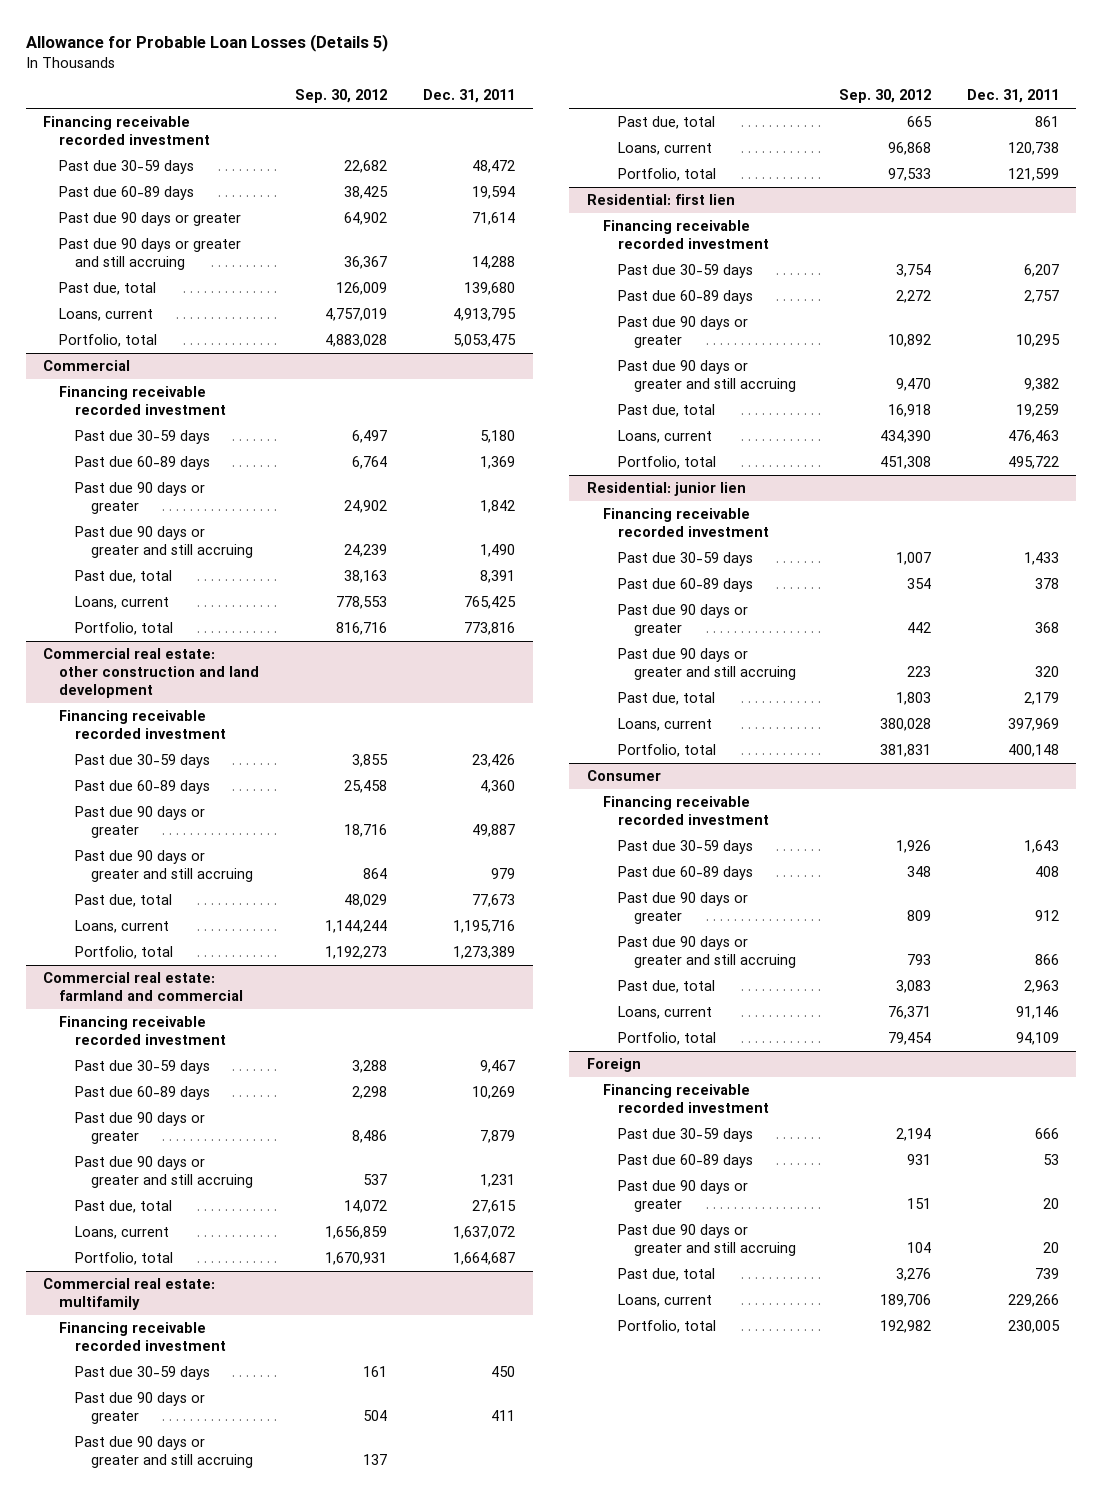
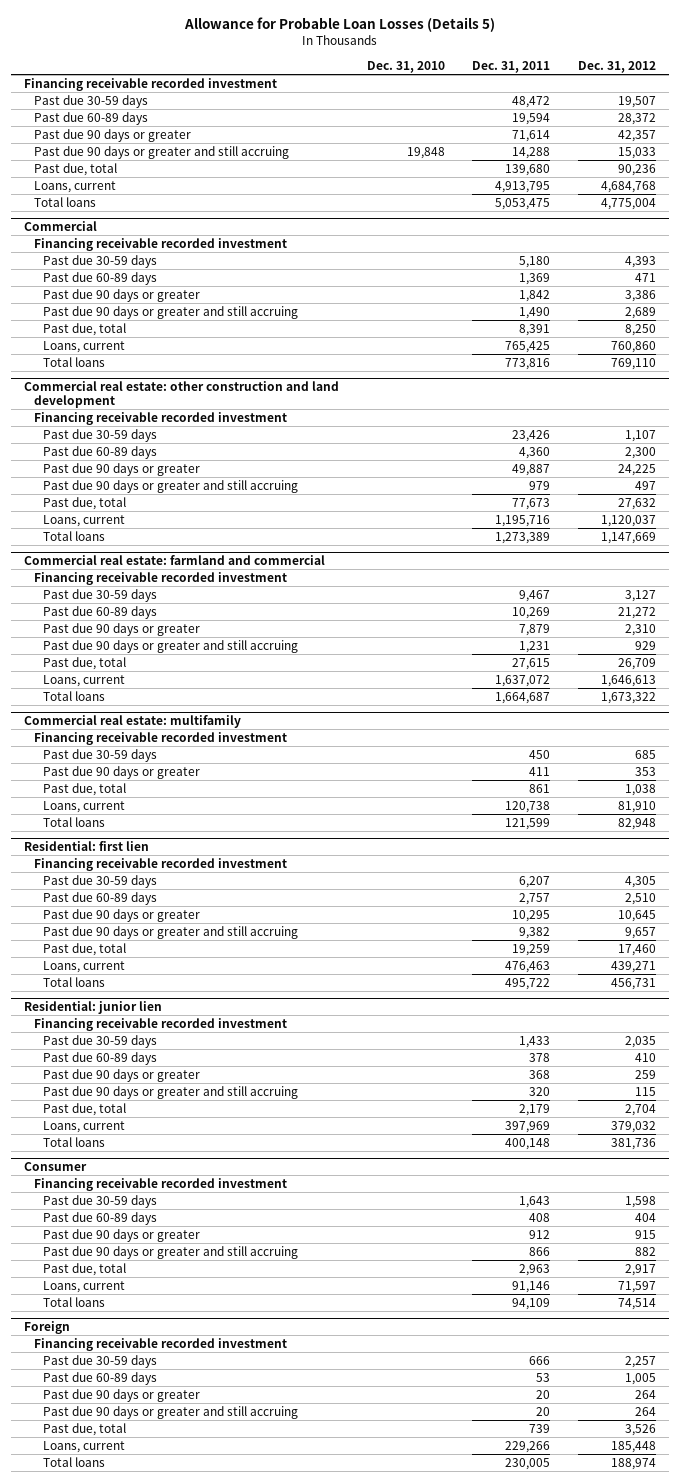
[295,89,388,104] Sep. 30, 2012 -> none
none -> [366,60,445,73] Dec. 31, 2010
none -> [577,60,656,73] Dec. 31, 2012
[59,334,158,348] Portfolio, total -> [33,196,96,207] Total loans
[74,622,173,636] Portfolio, total -> [42,356,105,367] Total loans
[74,946,173,960] Portfolio, total -> [42,530,105,541] Total loans
[74,1252,173,1266] Portfolio, total -> [42,690,105,701] Total loans
[74,1436,253,1469] Past due 90 days or greater and still accruing -> none
[618,168,717,182] Portfolio, total -> [42,816,105,827] Total loans
[618,456,717,470] Portfolio, total -> [42,976,105,987] Total loans
[618,744,717,758] Portfolio, total -> [42,1136,105,1147] Total loans
[618,1032,717,1046] Portfolio, total -> [42,1296,105,1307] Total loans
[618,1320,717,1334] Portfolio, total -> [42,1456,105,1467] Total loans

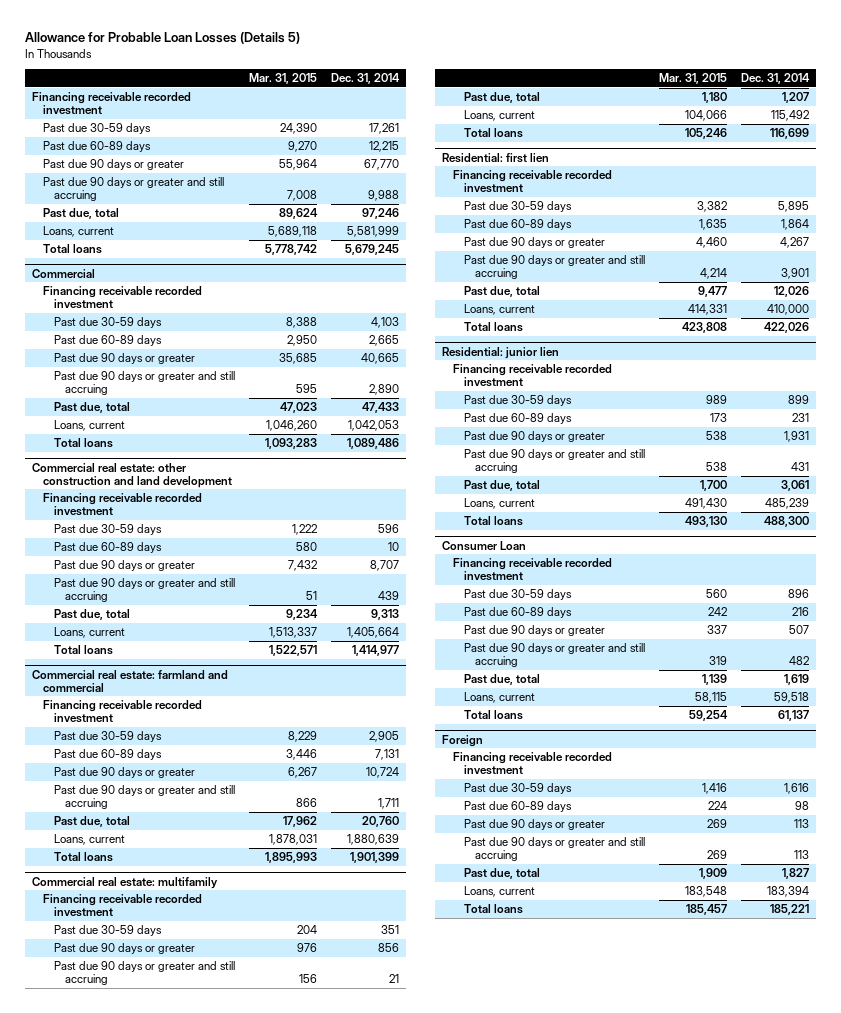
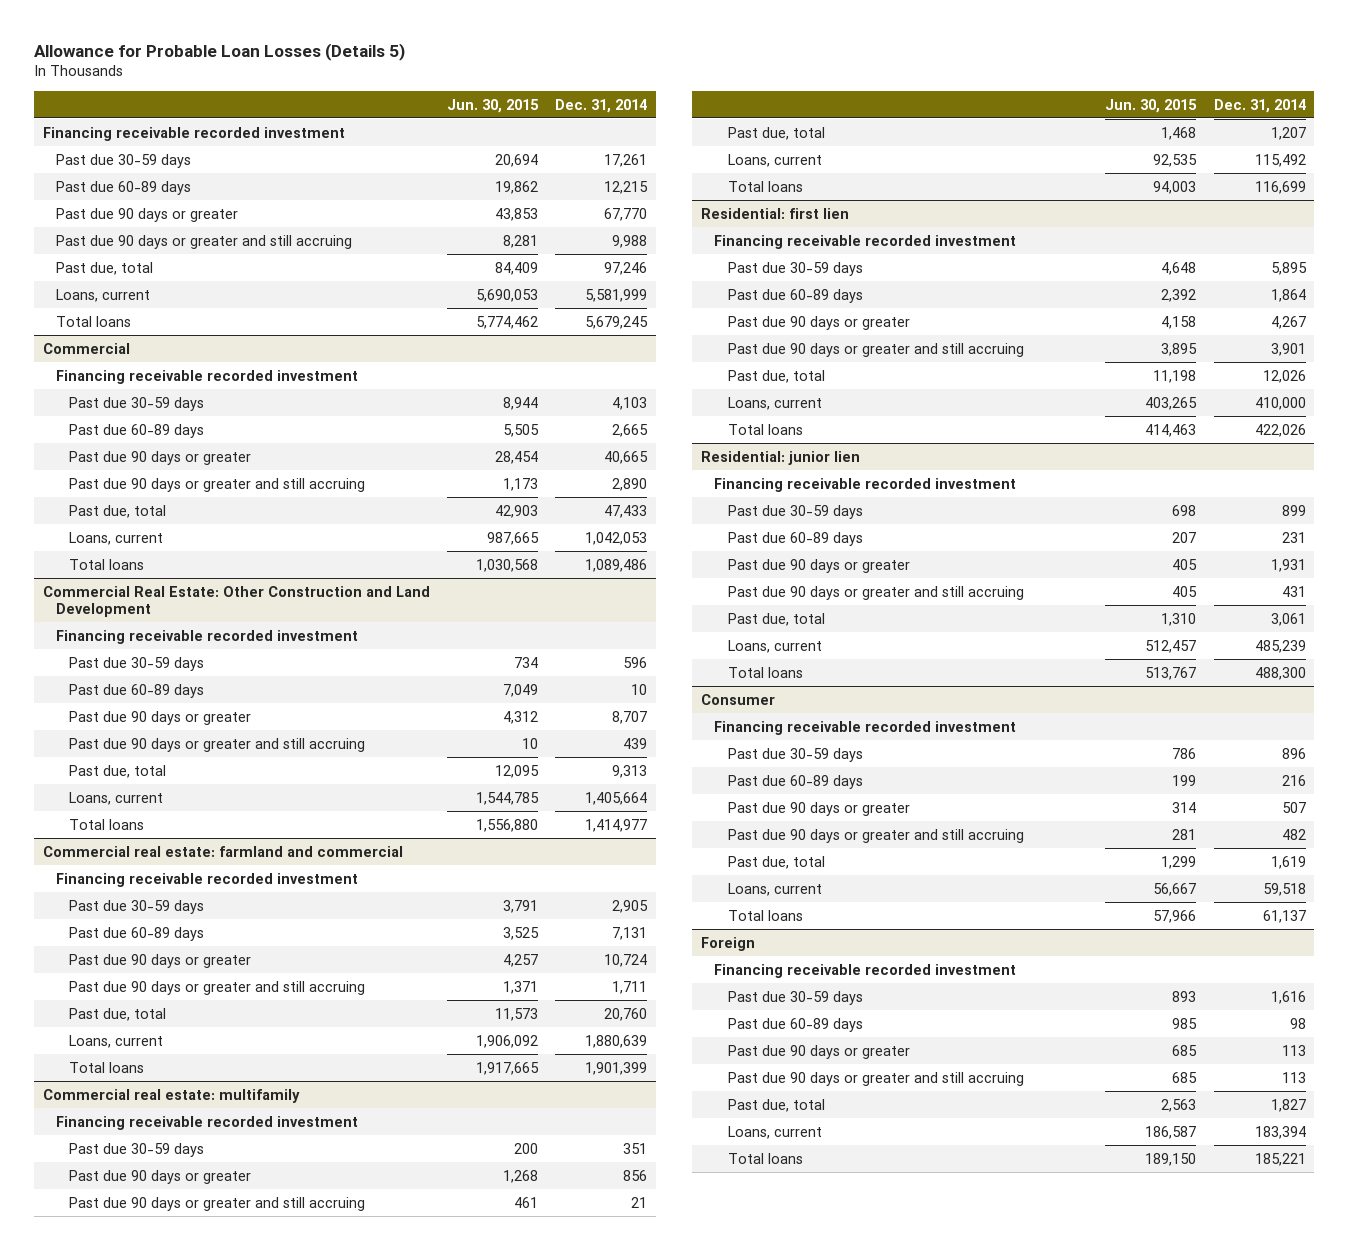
[249,73,318,85] Mar. 31, 2015 -> none
none -> [446,98,539,113] Jun. 30, 2015
[31,462,232,488] Commercial real estate: other construction and land development -> [42,585,430,617] Commercial Real Estate: Other Construction and Land Development
[441,540,526,551] Consumer Loan -> [701,693,776,705] Consumer

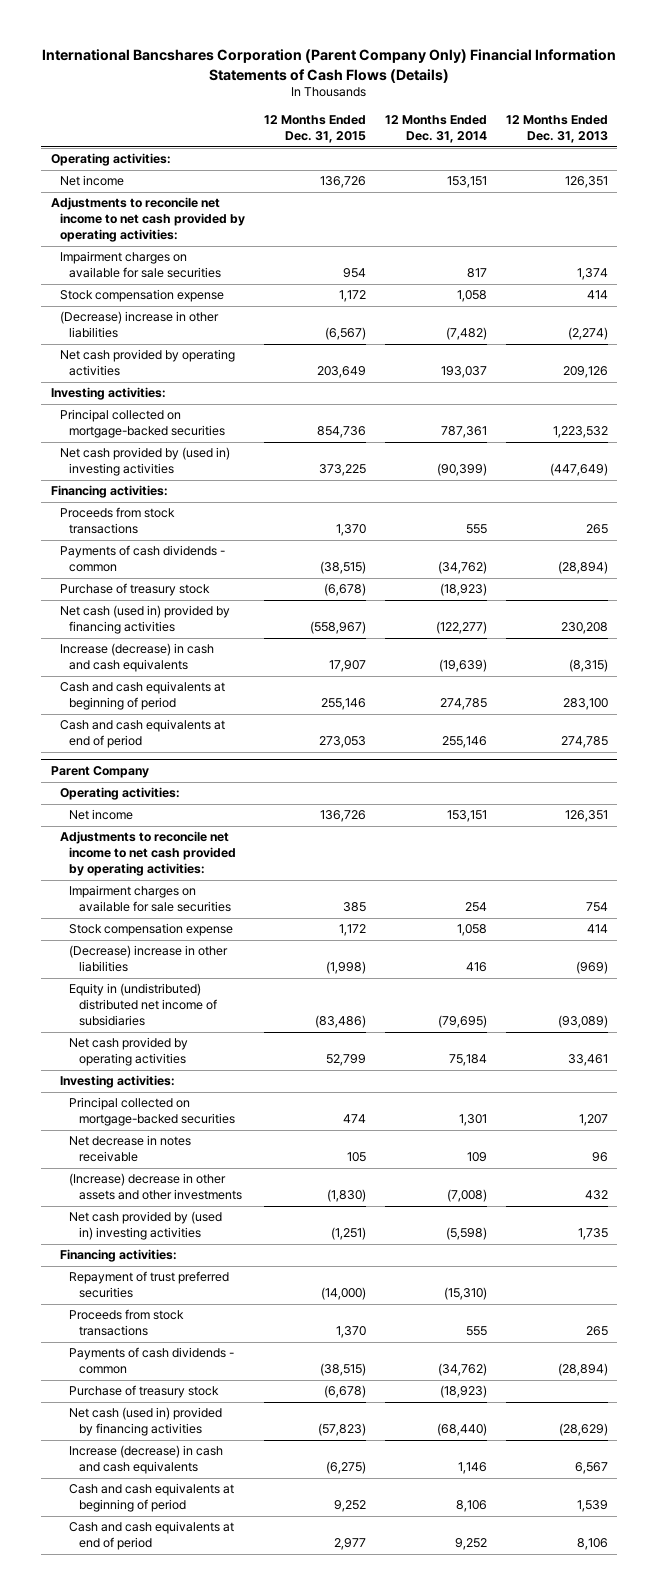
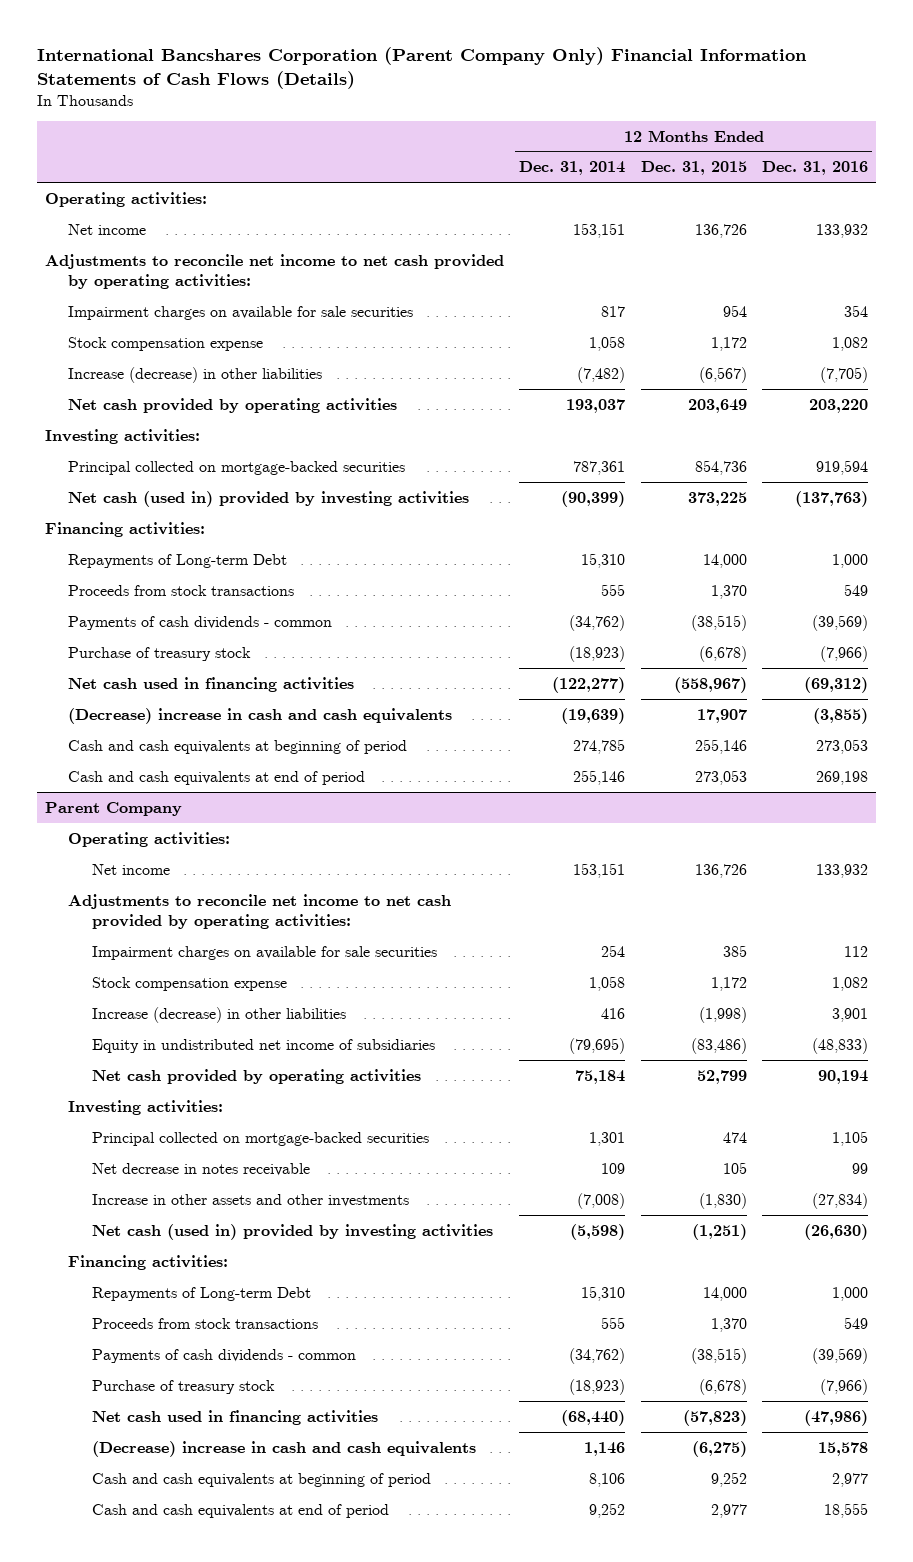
[505,115,608,144] 12 Months Ended Dec. 31, 2013 -> none
none -> [762,161,869,176] Dec. 31, 2016
[60,311,220,339] (Decrease) increase in other liabilities -> [68,366,323,383] Increase (decrease) in other liabilities
[60,447,231,477] Net cash provided by (used in) investing activities -> [68,490,470,507] Net cash (used in) provided by investing activities
none -> [68,553,288,568] Repayments of Long-term Debt
[60,605,231,635] Net cash (used in) provided by financing activities -> [68,676,355,692] Net cash used in financing activities
[60,643,215,673] Increase (decrease) in cash and cash equivalents -> [68,707,453,724] (Decrease) increase in cash and cash equivalents
[69,945,229,973] (Decrease) increase in other liabilities -> [91,1006,346,1023] Increase (decrease) in other liabilities
[69,983,217,1027] Equity in (undistributed) distributed net income of subsidiaries -> [91,1038,435,1053] Equity in undistributed net income of subsidiaries
[69,1173,242,1201] (Increase) decrease in other assets and other investments -> [91,1193,409,1207] Increase in other assets and other investments
[69,1211,223,1241] Net cash provided by (used in) investing activities -> [91,1223,493,1240] Net cash (used in) provided by investing activities
[69,1271,230,1299] Repayment of trust preferred securities -> none
none -> [91,1286,311,1301] Repayments of Long-term Debt
[69,1407,223,1437] Net cash (used in) provided by financing activities -> [91,1409,378,1425] Net cash used in financing activities
[69,1445,224,1475] Increase (decrease) in cash and cash equivalents -> [91,1440,476,1457] (Decrease) increase in cash and cash equivalents

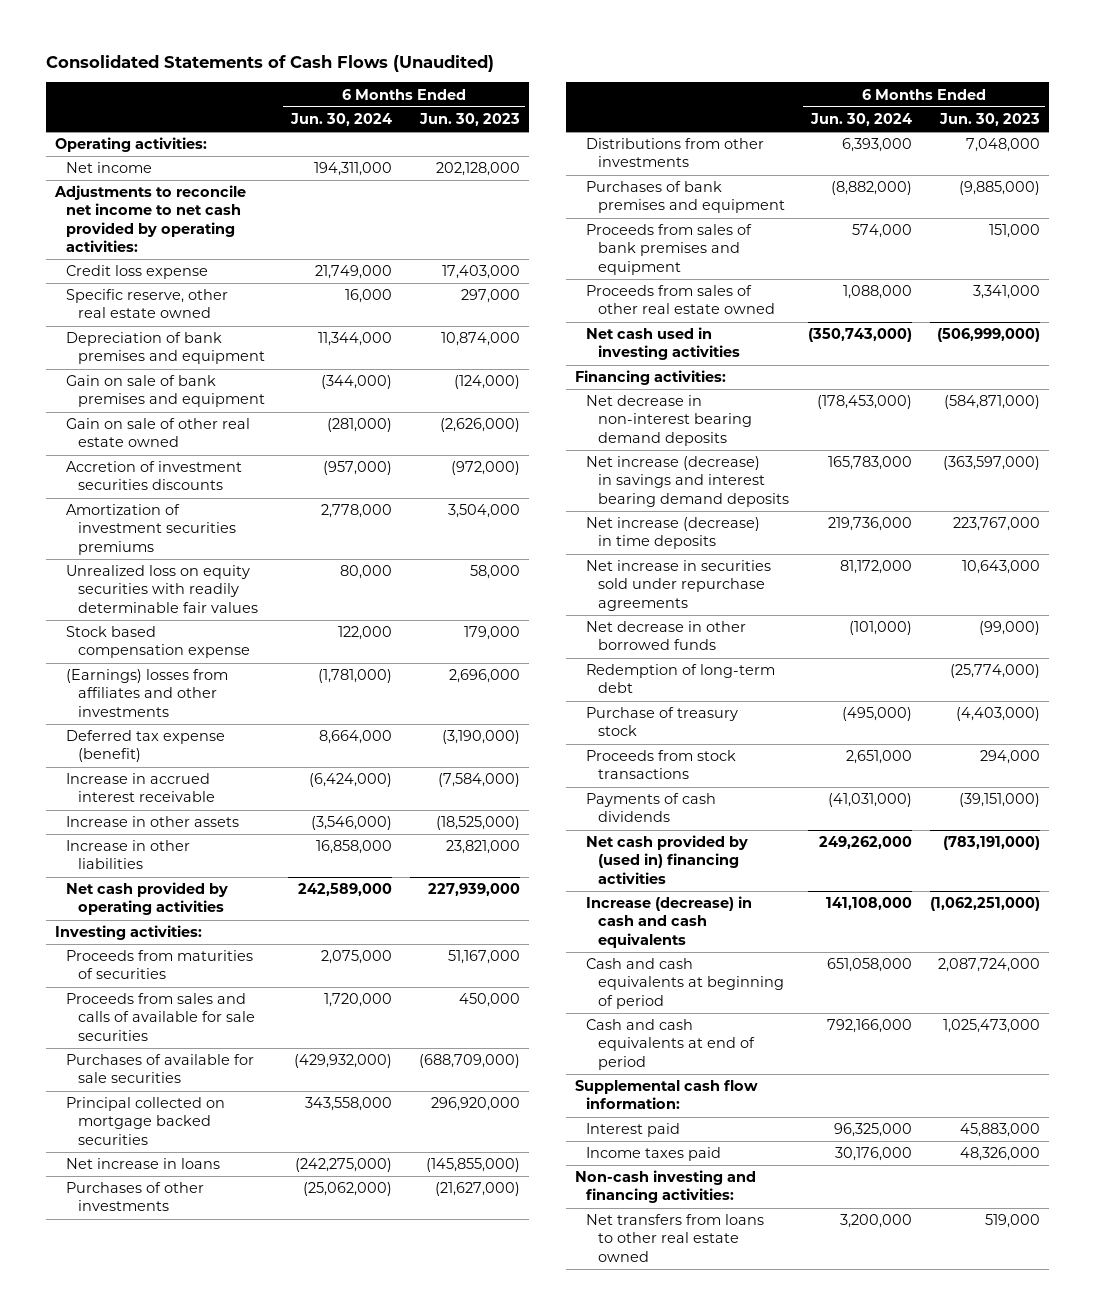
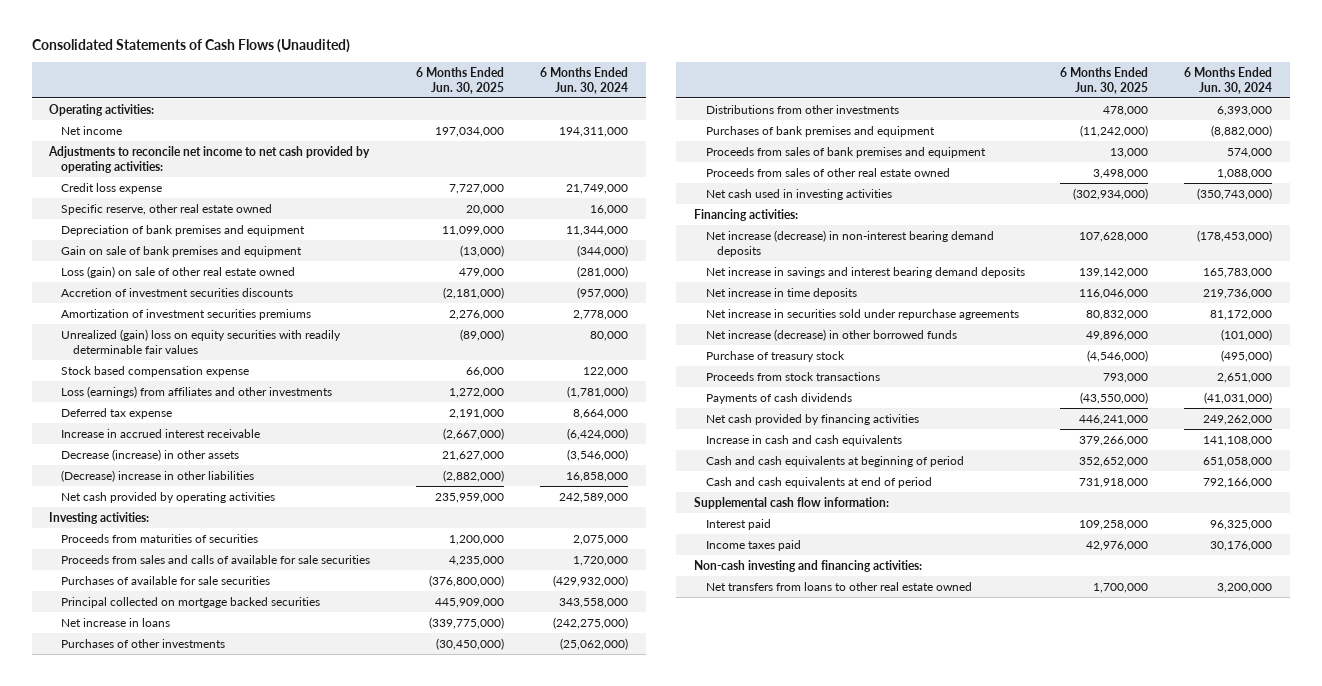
[419,113,521,127] Jun. 30, 2023 -> none
none -> [416,66,505,94] 6 Months Ended Jun. 30, 2025
[66,418,251,448] Gain on sale of other real estate owned -> [61,265,296,278] Loss (gain) on sale of other real estate owned
[66,565,259,613] Unrealized loss on equity securities with readily determinable fair values -> [61,328,342,354] Unrealized (gain) loss on equity securities with readily determinable fair values
[66,669,229,717] (Earnings) losses from affiliates and other investments -> [61,385,333,398] Loss (earnings) from affiliates and other investments
[66,730,226,763] Deferred tax expense (benefit) -> [61,407,173,419] Deferred tax expense
[66,816,240,828] Increase in other assets -> [61,448,240,461] Decrease (increase) in other assets
[66,840,191,870] Increase in other liabilities -> [61,469,255,482] (Decrease) increase in other liabilities
[586,395,752,446] Net decrease in non-interest bearing demand deposits -> [705,229,994,257] Net increase (decrease) in non-interest bearing demand deposits
[586,456,789,507] Net increase (decrease) in savings and interest bearing demand deposits -> [705,266,1025,278] Net increase in savings and interest bearing demand deposits
[586,517,761,550] Net increase (decrease) in time deposits -> [705,287,857,299] Net increase in time deposits
[586,664,776,694] Redemption of long-term debt -> none
[586,621,747,651] Net decrease in other borrowed funds -> [705,328,957,341] Net increase (decrease) in other borrowed funds
[586,835,749,884] Net cash provided by (used in) financing activities -> [705,413,919,425] Net cash provided by financing activities
[586,896,753,948] Increase (decrease) in cash and cash equivalents -> [705,434,902,446] Increase in cash and cash equivalents

